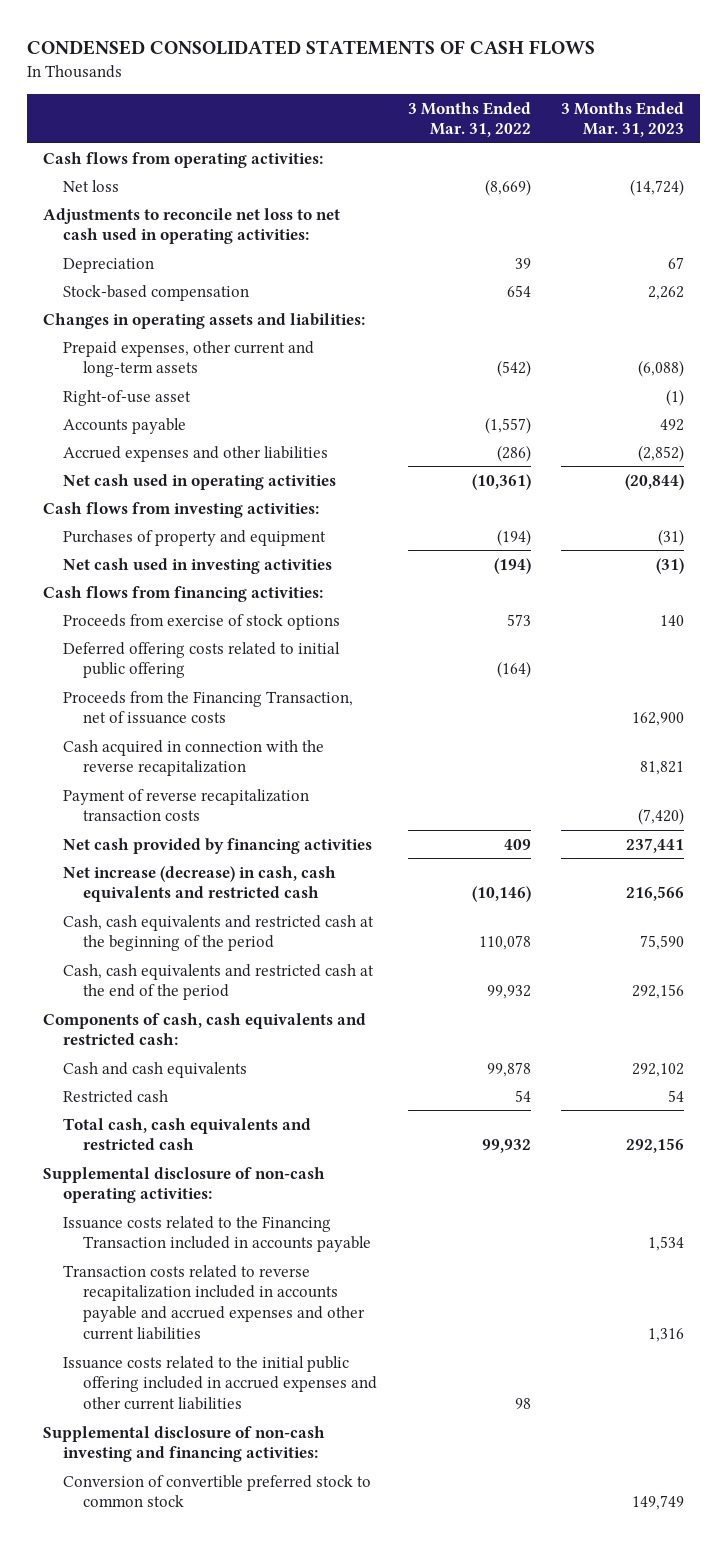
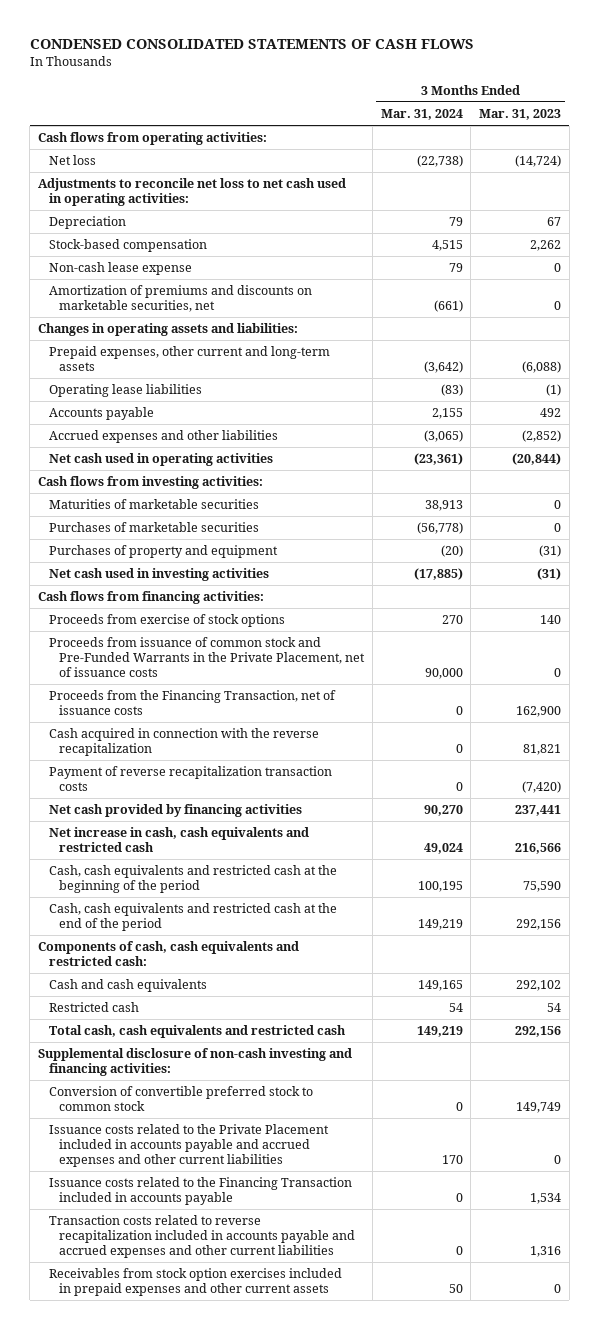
[407,101,531,138] 3 Months Ended Mar. 31, 2022 -> none
none -> [380,109,463,121] Mar. 31, 2024
none -> [48,262,192,276] Non-cash lease expense
none -> [48,285,312,313] Amortization of premiums and discounts on marketable securities, net
[62,389,191,406] Right-of-use asset -> none
none -> [48,384,202,398] Operating lease liabilities
none -> [48,499,259,510] Maturities of marketable securities
none -> [48,522,259,533] Purchases of marketable securities
[62,641,340,679] Deferred offering costs related to initial public offering -> none
none -> [48,637,365,678] Proceeds from issuance of common stock and Pre-Funded Warrants in the Private Placement, net of issuance costs
[62,865,336,903] Net increase (decrease) in cash, cash equivalents and restricted cash -> [48,827,309,853] Net increase in cash, cash equivalents and restricted cash
[42,1166,325,1204] Supplemental disclosure of non-cash operating activities: -> none
[62,1355,377,1411] Issuance costs related to the initial public offering included in accrued expenses and other current liabilities -> none
none -> [48,1124,329,1168] Issuance costs related to the Private Placement included in accounts payable and accrued expenses and other current liabilities
[62,1215,371,1253] Issuance costs related to the Financing Transaction included in accounts payable -> [48,1177,352,1206] Issuance costs related to the Financing Transaction included in accounts payable
[62,1264,365,1340] Transaction costs related to reverse recapitalization included in accounts payable and accrued expenses and other current liabilities -> [48,1215,355,1259] Transaction costs related to reverse recapitalization included in accounts payable and accrued expenses and other current liabilities
none -> [48,1268,342,1297] Receivables from stock option exercises included in prepaid expenses and other current assets

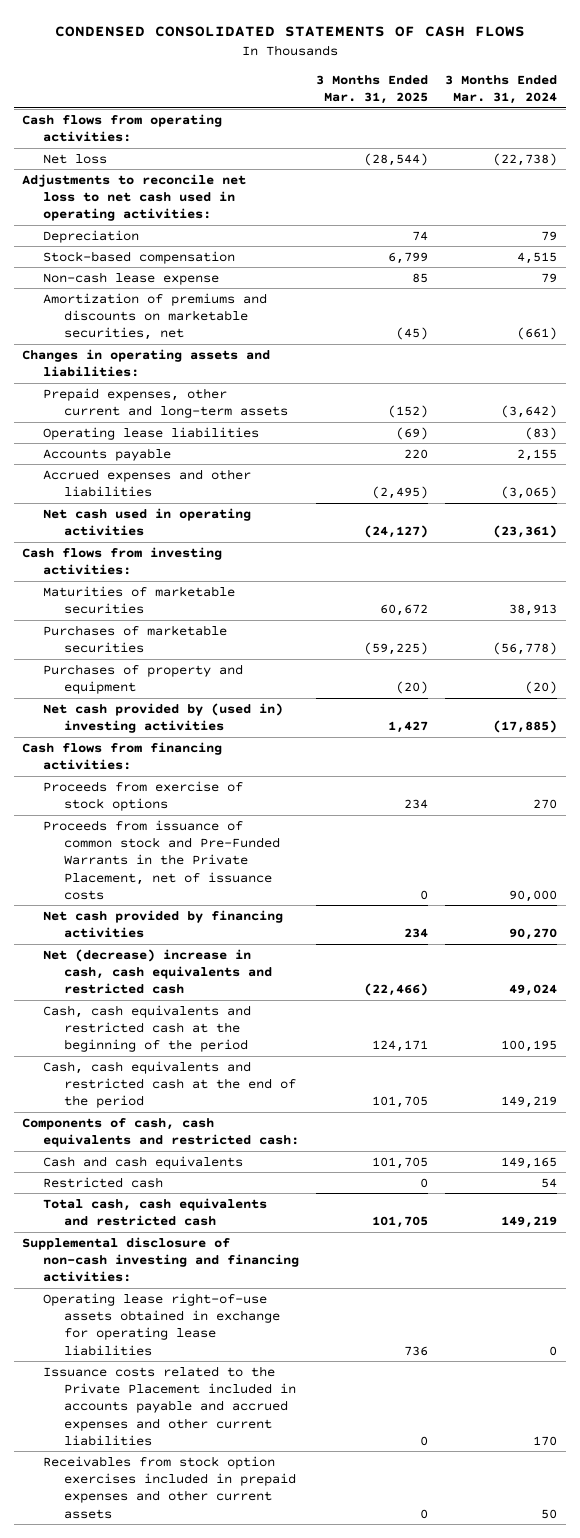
[479,109,562,121] Mar. 31, 2023 -> none
none -> [316,74,429,104] 3 Months Ended Mar. 31, 2025
[48,568,269,582] Net cash used in investing activities -> [43,702,284,734] Net cash provided by (used in) investing activities
[48,690,336,716] Proceeds from the Financing Transaction, net of issuance costs -> none
[48,728,319,757] Cash acquired in connection with the reverse recapitalization -> none
[48,766,332,792] Payment of reverse recapitalization transaction costs -> none
[48,827,309,853] Net increase in cash, cash equivalents and restricted cash -> [43,948,273,995] Net (decrease) increase in cash, cash equivalents and restricted cash
[48,1086,313,1112] Conversion of convertible preferred stock to common stock -> none
none -> [43,1292,281,1356] Operating lease right-of-use assets obtained in exchange for operating lease liabilities
[48,1177,352,1206] Issuance costs related to the Financing Transaction included in accounts payable -> none
[48,1215,355,1259] Transaction costs related to reverse recapitalization included in accounts payable and accrued expenses and other current liabilities -> none

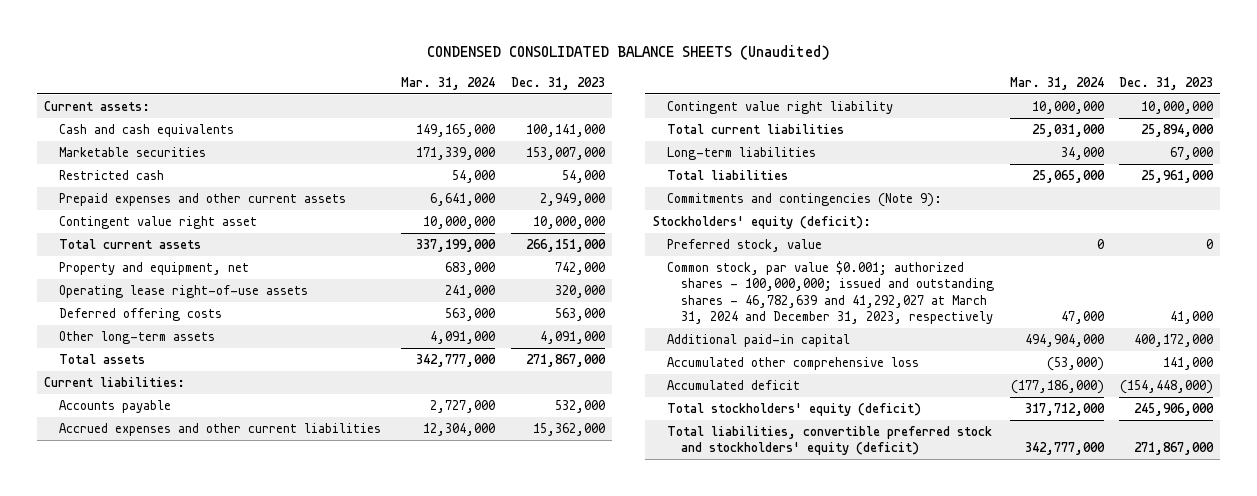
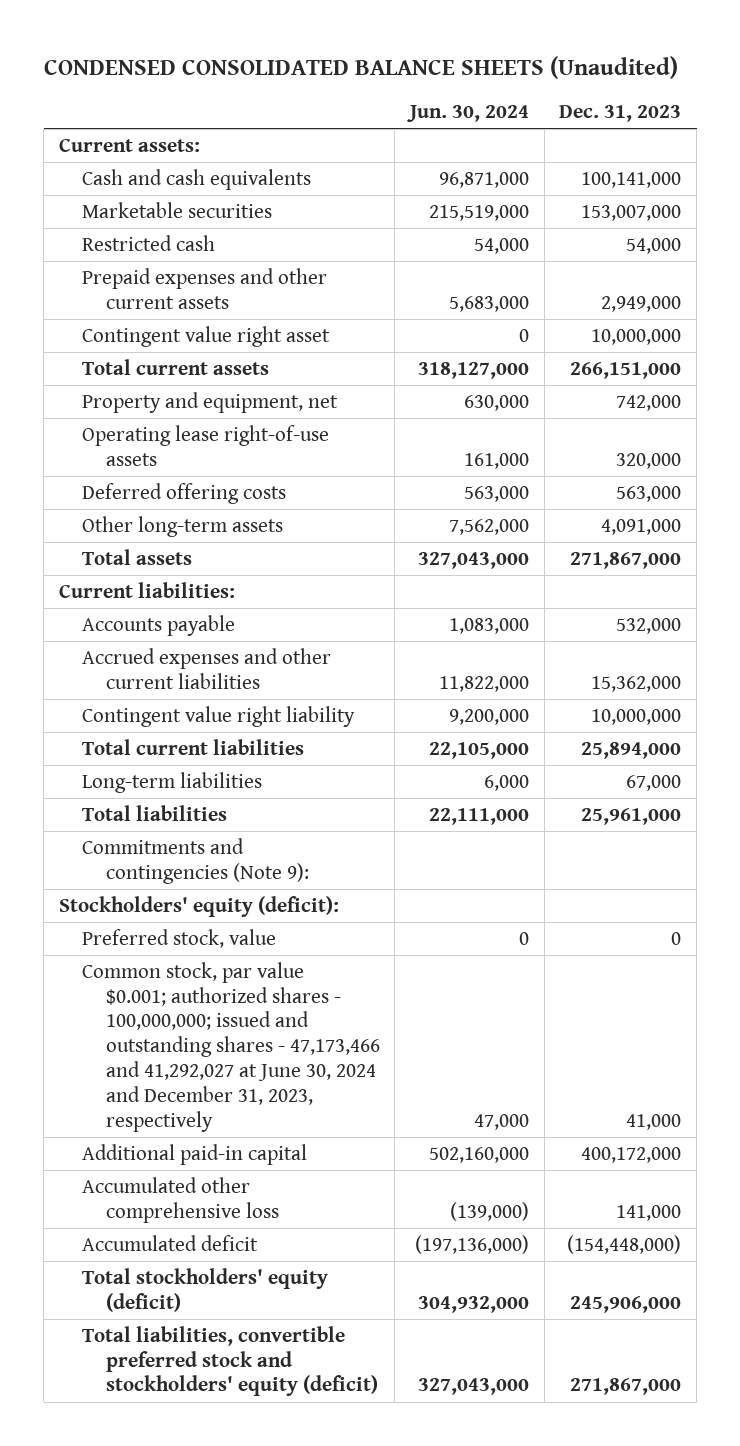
[401,76,496,90] Mar. 31, 2024 -> none
none -> [407,105,530,123] Jun. 30, 2024
[666,261,995,324] Common stock, par value $0.001; authorized shares - 100,000,000; issued and outstanding shares - 46,782,639 and 41,292,027 at March 31, 2024 and December 31, 2023, respectively -> [82,961,380,1132] Common stock, par value $0.001; authorized shares - 100,000,000; issued and outstanding shares - 47,173,466 and 41,292,027 at June 30, 2024 and December 31, 2023, respectively

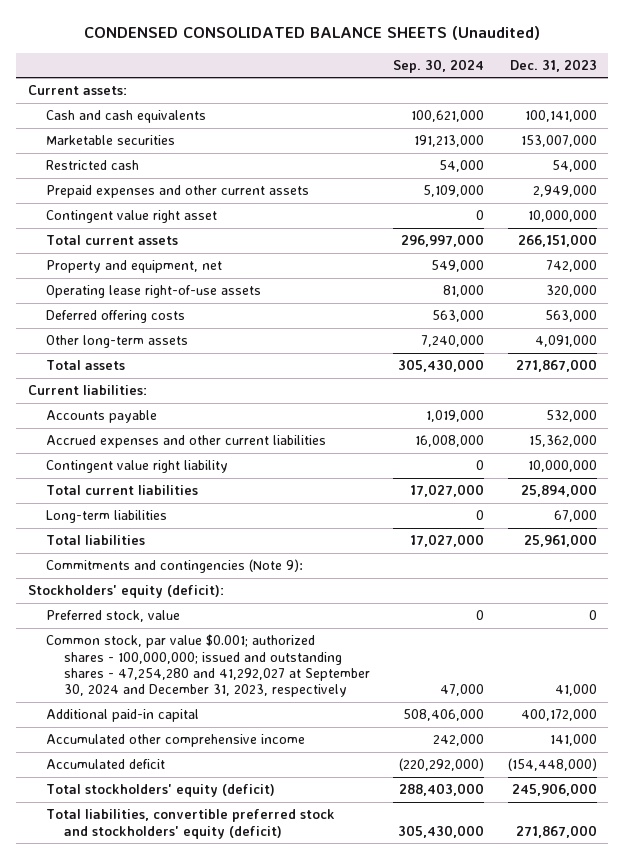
[407,105,530,123] Jun. 30, 2024 -> none
none -> [393,58,485,73] Sep. 30, 2024
[82,961,380,1132] Common stock, par value $0.001; authorized shares - 100,000,000; issued and outstanding shares - 47,173,466 and 41,292,027 at June 30, 2024 and December 31, 2023, respectively -> [46,634,370,698] Common stock, par value $0.001; authorized shares - 100,000,000; issued and outstanding shares - 47,254,280 and 41,292,027 at September 30, 2024 and December 31, 2023, respectively
[82,1176,279,1223] Accumulated other comprehensive loss -> [46,734,306,748] Accumulated other comprehensive income

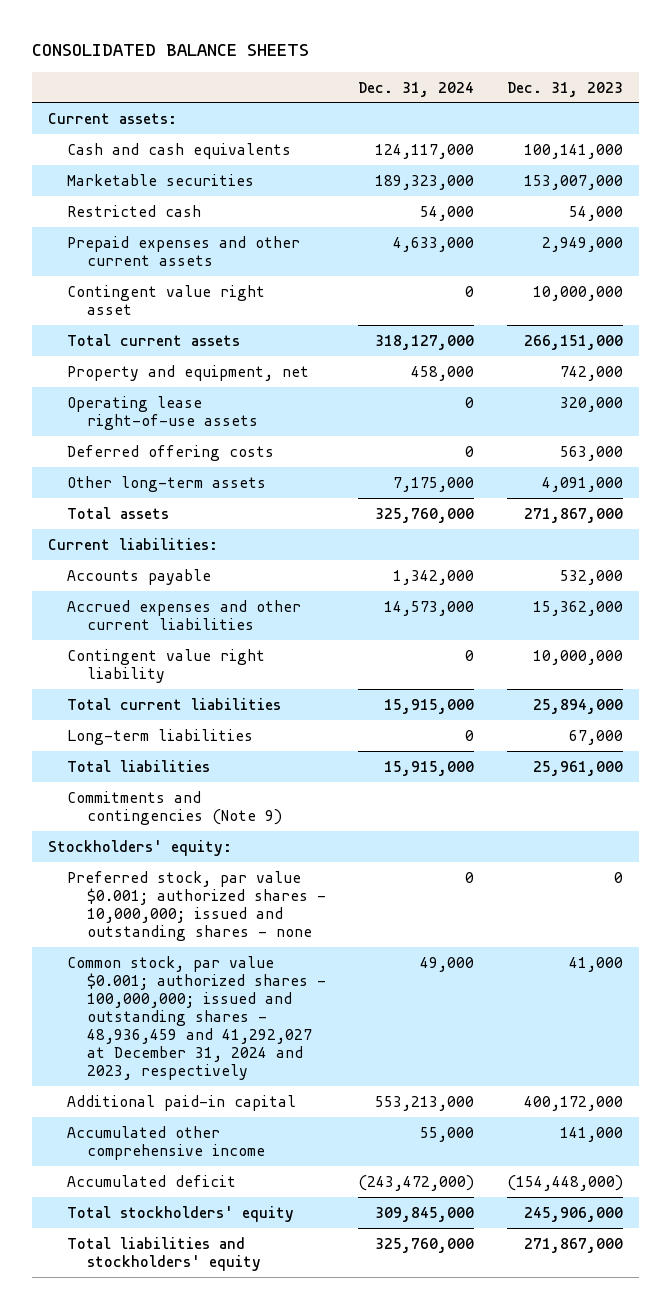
[84,26,541,41] CONDENSED CONSOLIDATED BALANCE SHEETS (Unaudited) -> [31,44,309,57] CONSOLIDATED BALANCE SHEETS
[393,58,485,73] Sep. 30, 2024 -> none
none -> [358,81,475,97] Dec. 31, 2024
[46,559,304,574] Commitments and contingencies (Note 9): -> [67,790,283,825] Commitments and contingencies (Note 9)
[28,585,225,599] Stockholders' equity (deficit): -> [47,839,232,856] Stockholders' equity:
[46,610,181,623] Preferred stock, value -> [67,870,327,942] Preferred stock, par value $0.001; authorized shares - 10,000,000; issued and outstanding shares - none
[46,634,370,698] Common stock, par value $0.001; authorized shares - 100,000,000; issued and outstanding shares - 47,254,280 and 41,292,027 at September 30, 2024 and December 31, 2023, respectively -> [67,955,327,1081] Common stock, par value $0.001; authorized shares - 100,000,000; issued and outstanding shares - 48,936,459 and 41,292,027 at December 31, 2024 and 2023, respectively
[46,784,276,798] Total stockholders' equity (deficit) -> [67,1205,295,1222] Total stockholders' equity
[46,809,336,839] Total liabilities, convertible preferred stock and stockholders' equity (deficit) -> [67,1236,262,1271] Total liabilities and stockholders' equity

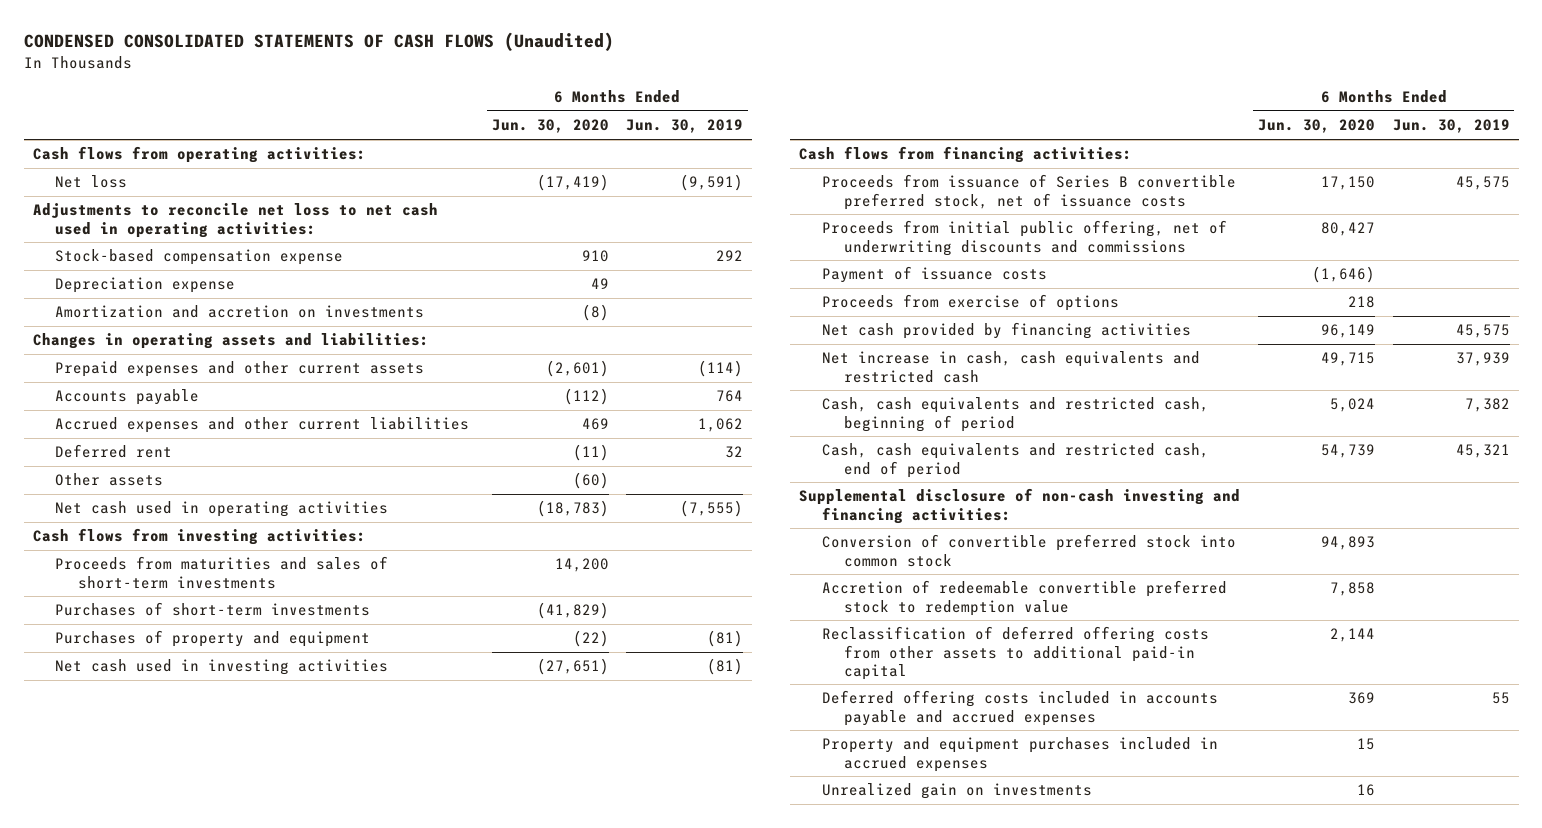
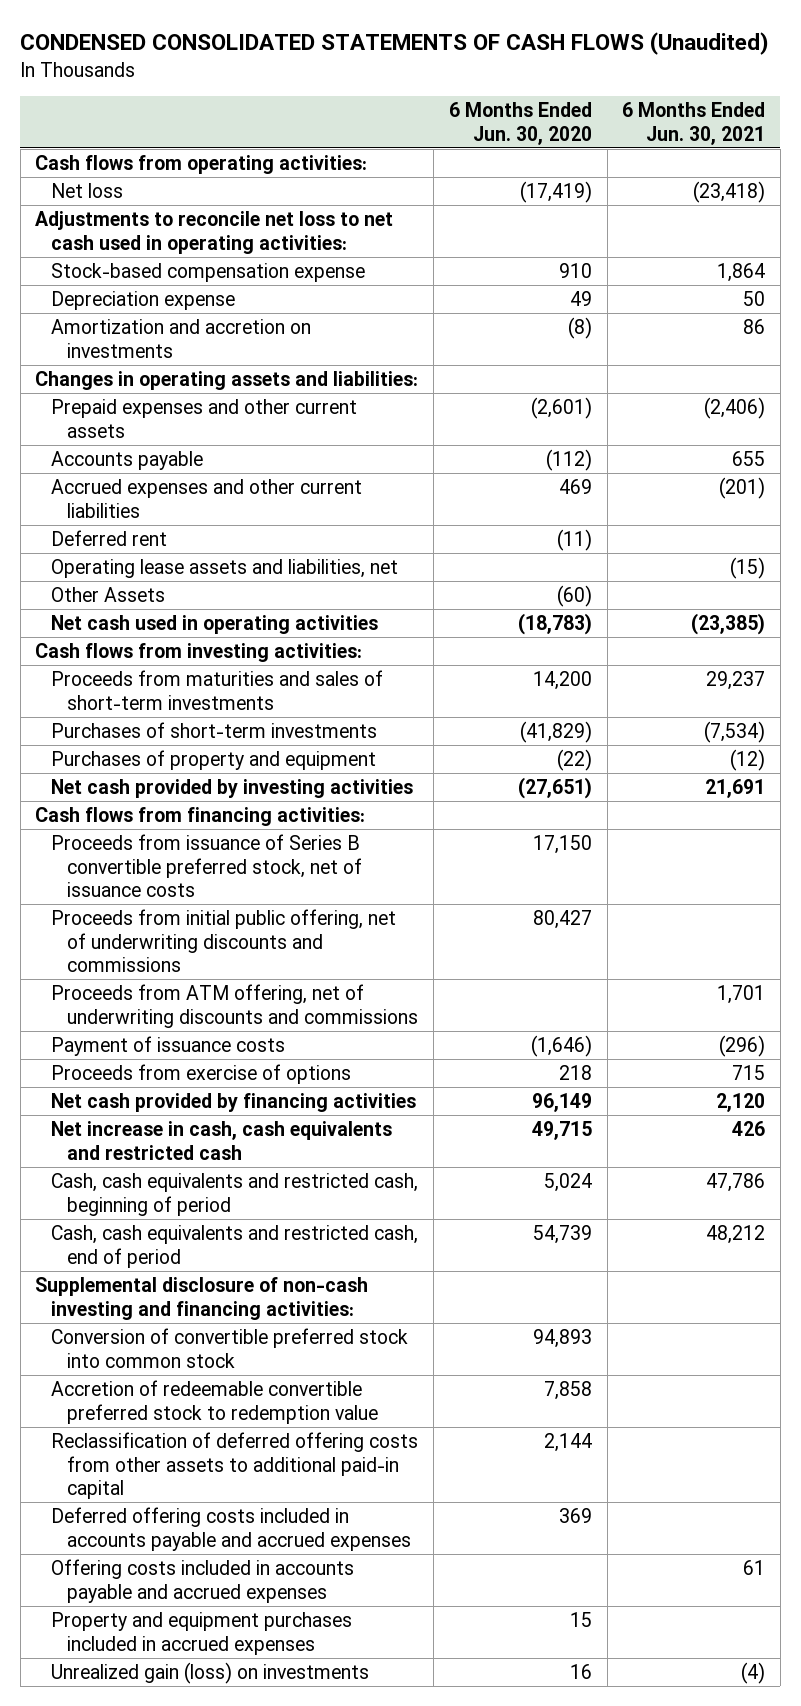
[626,119,744,134] Jun. 30, 2019 -> none
none -> [622,102,766,145] 6 Months Ended Jun. 30, 2021
none -> [51,559,399,579] Operating lease assets and liabilities, net
[55,473,164,487] Other assets -> [51,587,166,603] Other Assets
[55,659,389,676] Net cash used in investing activities -> [51,779,414,799] Net cash provided by investing activities
none -> [51,984,418,1028] Proceeds from ATM offering, net of underwriting discounts and commissions
none -> [51,1559,355,1603] Offering costs included in accounts payable and accrued expenses
[821,783,1092,800] Unrealized gain on investments -> [51,1662,370,1685] Unrealized gain (loss) on investments

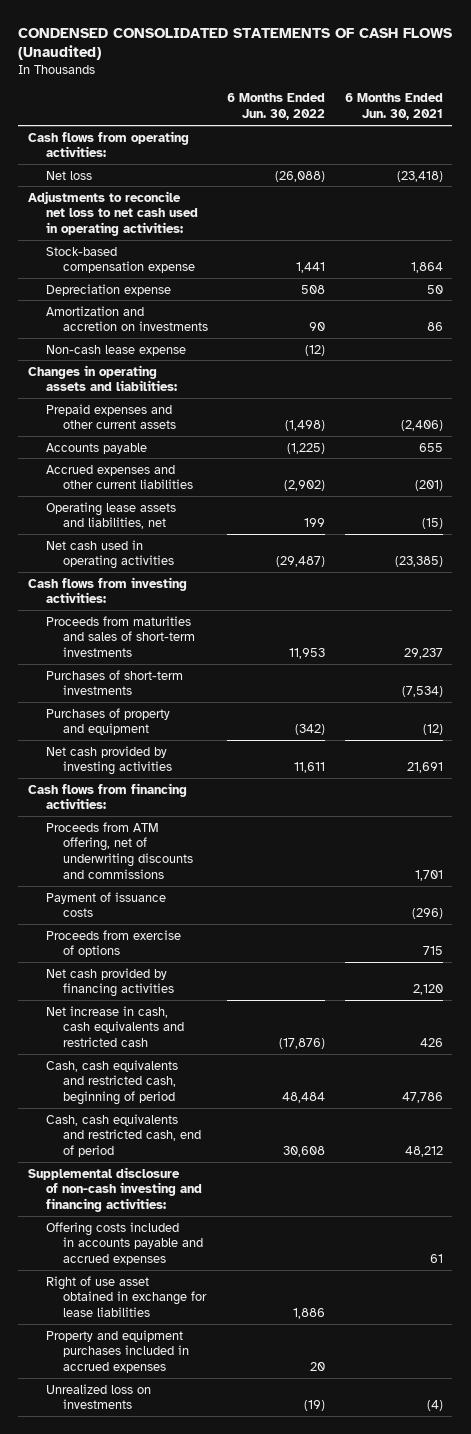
[448,102,592,145] 6 Months Ended Jun. 30, 2020 -> none
none -> [227,93,326,121] 6 Months Ended Jun. 30, 2022
none -> [45,344,186,356] Non-cash lease expense
[51,530,168,547] Deferred rent -> none
[51,587,166,603] Other Assets -> none
[51,834,362,898] Proceeds from issuance of Series B convertible preferred stock, net of issuance costs -> none
[51,909,397,973] Proceeds from initial public offering, net of underwriting discounts and commissions -> none
[51,1328,409,1368] Conversion of convertible preferred stock into common stock -> none
[51,1380,378,1424] Accretion of redeemable convertible preferred stock to redemption value -> none
[51,1432,419,1500] Reclassification of deferred offering costs from other assets to additional paid-in capital -> none
[51,1507,411,1551] Deferred offering costs included in accounts payable and accrued expenses -> none
none -> [45,1275,208,1318] Right of use asset obtained in exchange for lease liabilities
[51,1662,370,1685] Unrealized gain (loss) on investments -> [45,1383,151,1410] Unrealized loss on investments

